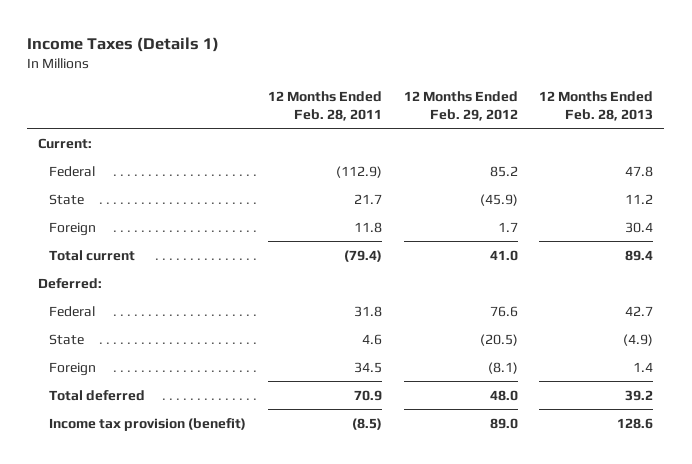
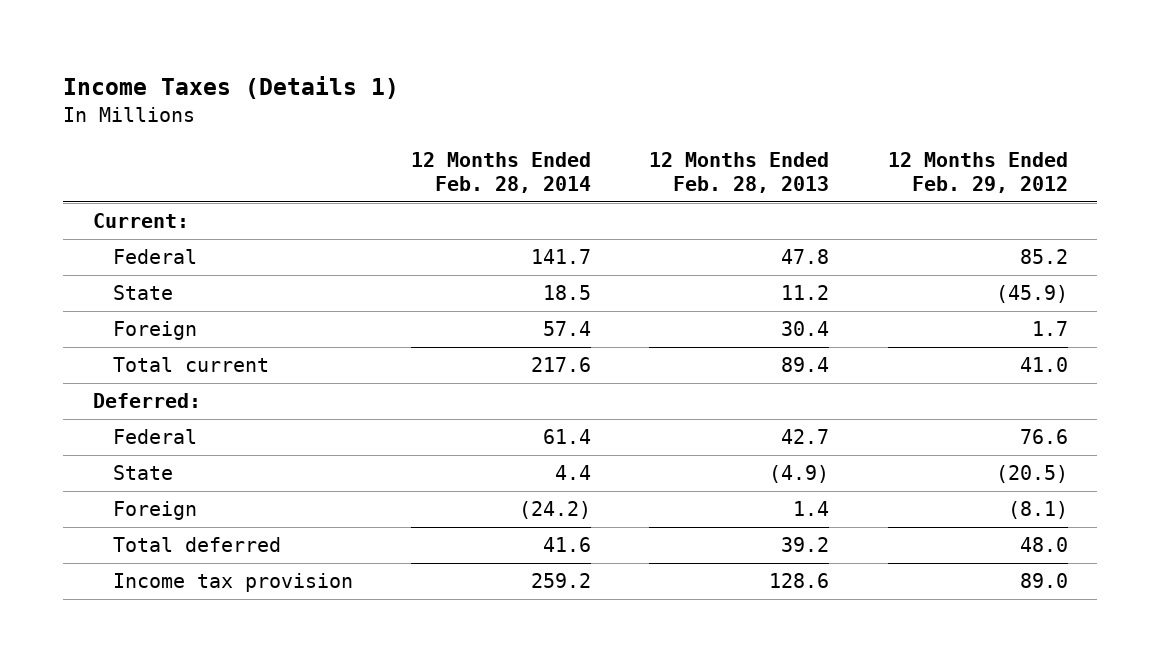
[267,91,382,121] 12 Months Ended Feb. 28, 2011 -> none
none -> [411,152,592,194] 12 Months Ended Feb. 28, 2014
[48,417,246,431] Income tax provision (benefit) -> [112,573,353,593] Income tax provision

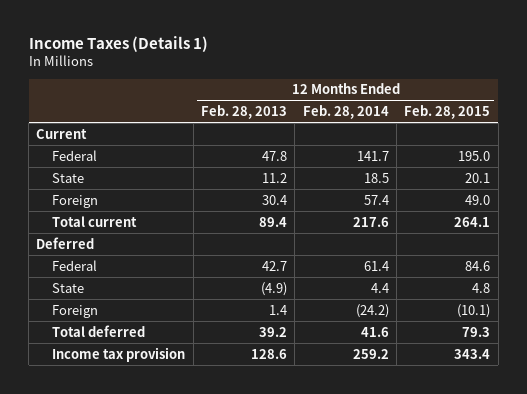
[887,152,1068,194] 12 Months Ended Feb. 29, 2012 -> none
none -> [404,105,491,120] Feb. 28, 2015
[92,213,189,229] Current: -> [36,128,88,139] Current
[92,393,201,409] Deferred: -> [36,236,95,249] Deferred

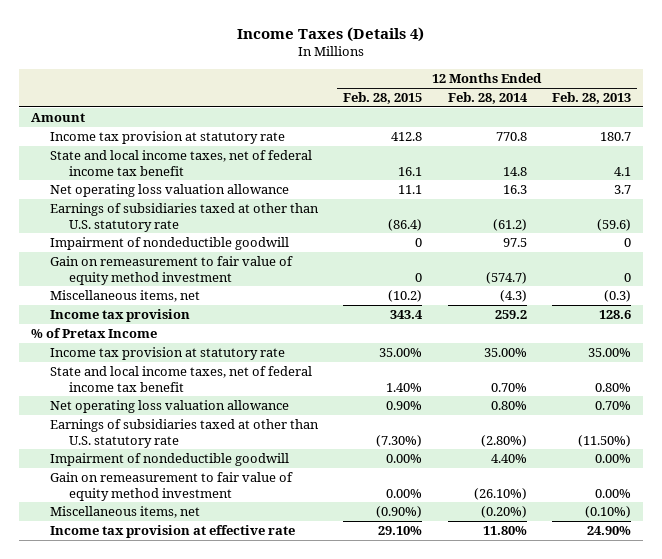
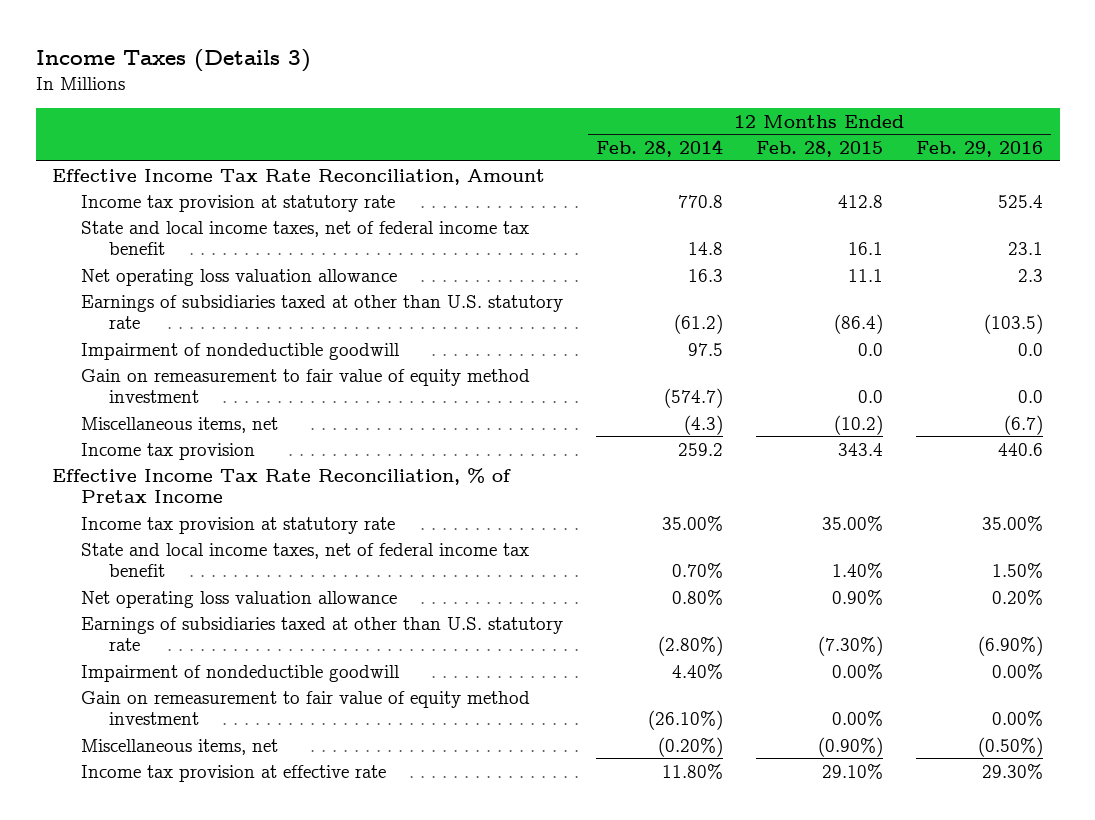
[237,26,425,42] Income Taxes (Details 4) -> [35,48,311,72] Income Taxes (Details 3)
[551,92,631,105] Feb. 28, 2013 -> none
none -> [916,141,1044,158] Feb. 29, 2016
[31,113,86,123] Amount -> [52,168,546,185] Effective Income Tax Rate Reconciliation, Amount
[415,238,423,248] 0 -> [857,342,883,356] 0.0
[415,272,423,282] 0 -> [857,390,883,404] 0.0
[31,328,158,339] % of Pretax Income -> [52,467,512,504] Effective Income Tax Rate Reconciliation, % of Pretax Income

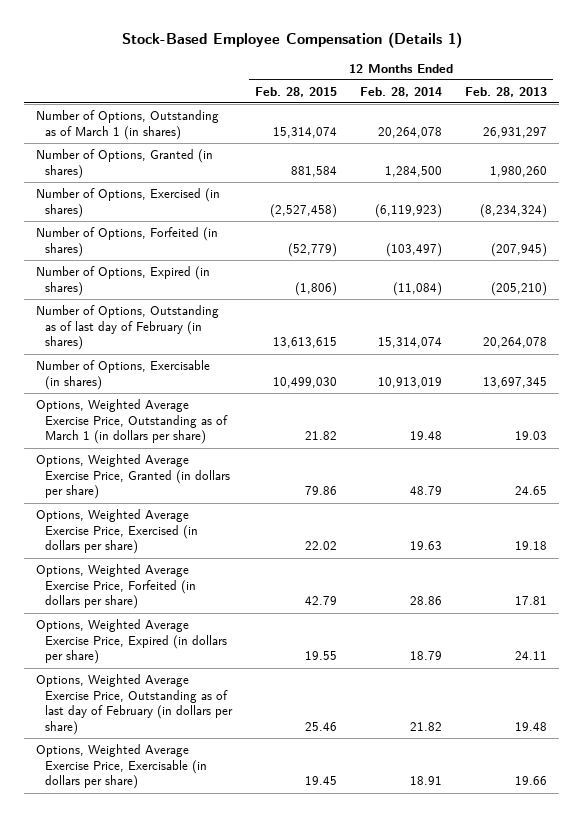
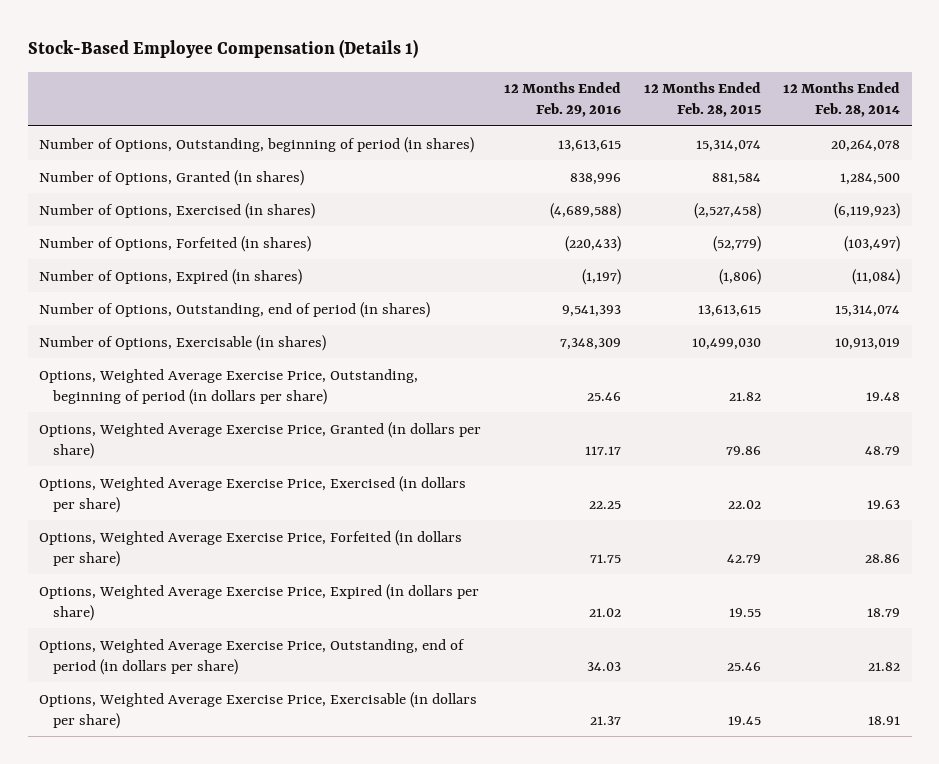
[465,86,548,97] Feb. 28, 2013 -> none
none -> [503,82,621,118] 12 Months Ended Feb. 29, 2016
[35,110,219,140] Number of Options, Outstanding as of March 1 (in shares) -> [39,136,475,153] Number of Options, Outstanding, beginning of period (in shares)
[35,305,219,351] Number of Options, Outstanding as of last day of February (in shares) -> [39,301,431,318] Number of Options, Outstanding, end of period (in shares)
[35,399,228,445] Options, Weighted Average Exercise Price, Outstanding as of March 1 (in dollars per share) -> [39,368,419,405] Options, Weighted Average Exercise Price, Outstanding, beginning of period (in dollars per share)
[35,674,233,736] Options, Weighted Average Exercise Price, Outstanding as of last day of February (in dollars per share) -> [39,638,466,675] Options, Weighted Average Exercise Price, Outstanding, end of period (in dollars per share)

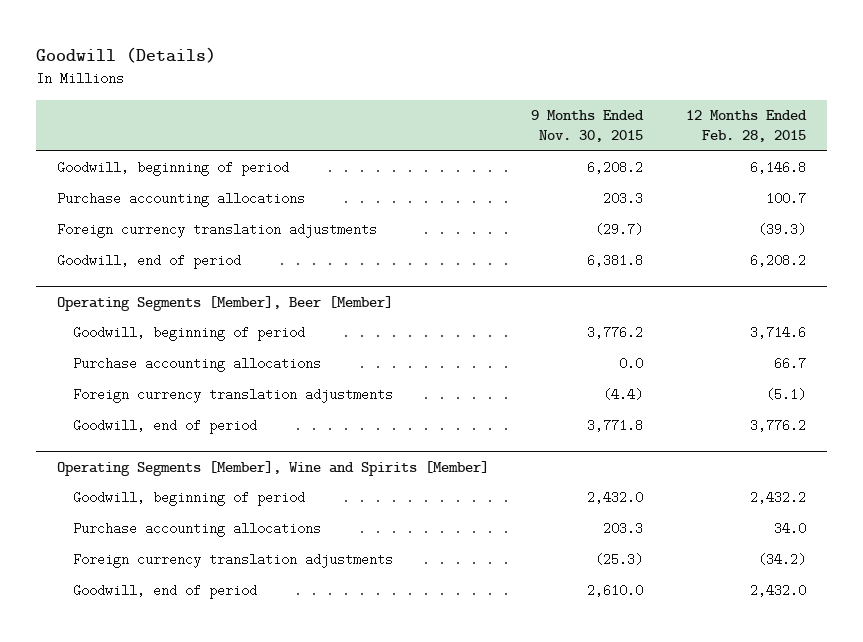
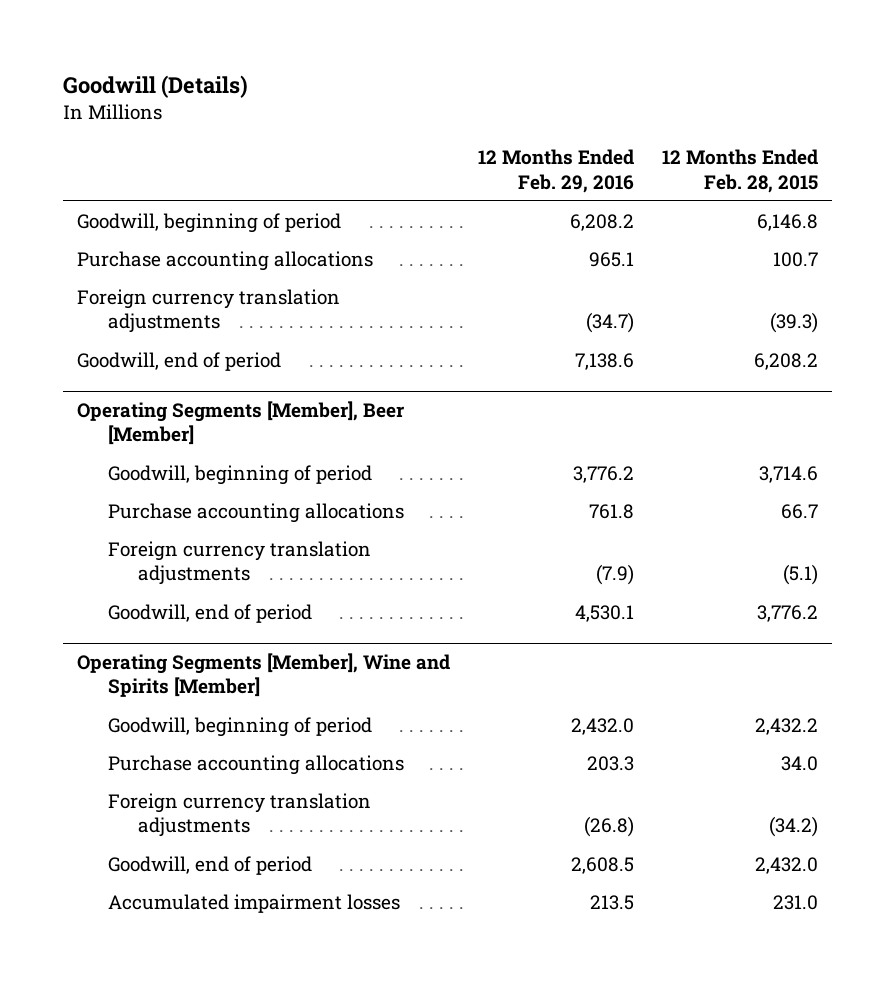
[531,109,645,143] 9 Months Ended Nov. 30, 2015 -> none
none -> [478,149,635,193] 12 Months Ended Feb. 29, 2016
none -> [107,894,400,914] Accumulated impairment losses

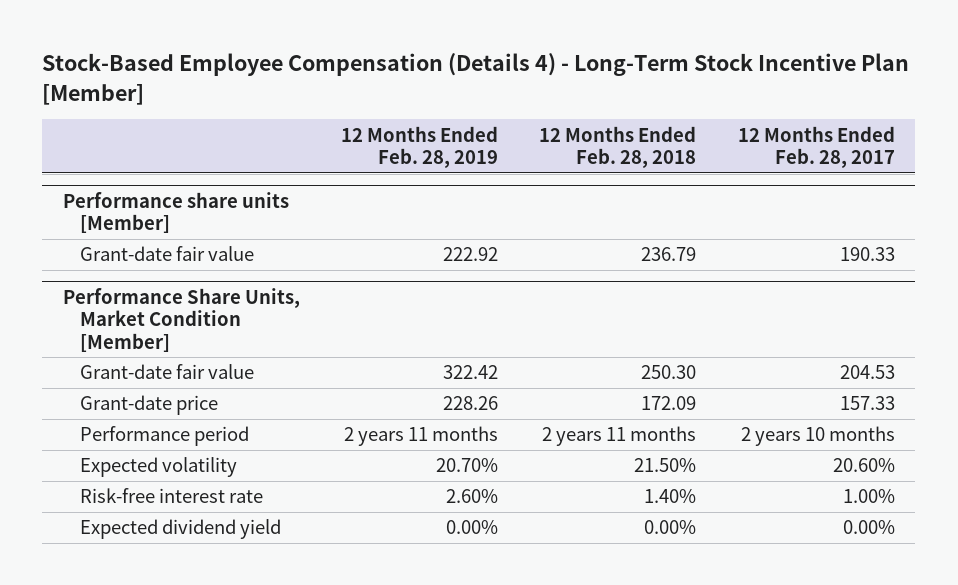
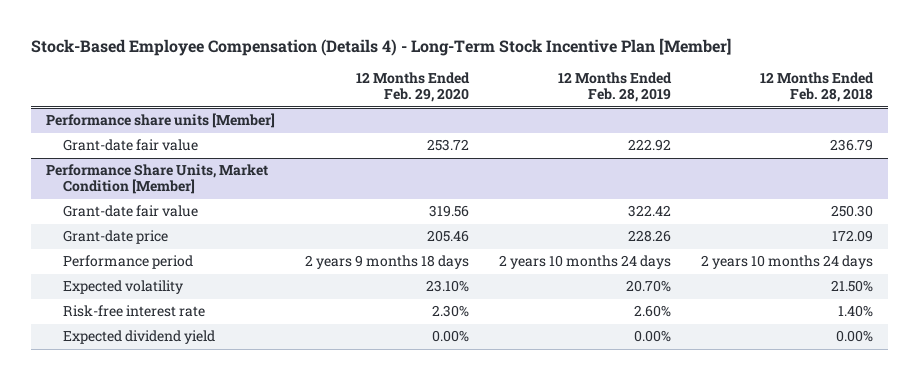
[737,125,895,169] 12 Months Ended Feb. 28, 2017 -> none
none -> [355,72,470,103] 12 Months Ended Feb. 29, 2020
[344,426,499,447] 2 years 11 months -> [498,255,671,270] 2 years 10 months 24 days
[542,426,697,447] 2 years 11 months -> [701,255,874,270] 2 years 10 months 24 days

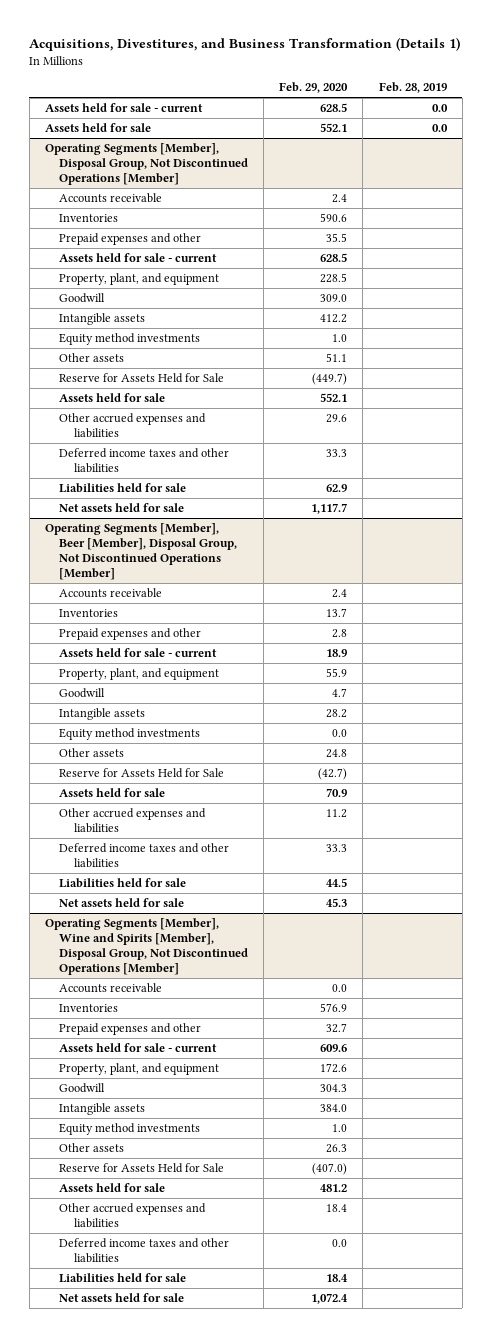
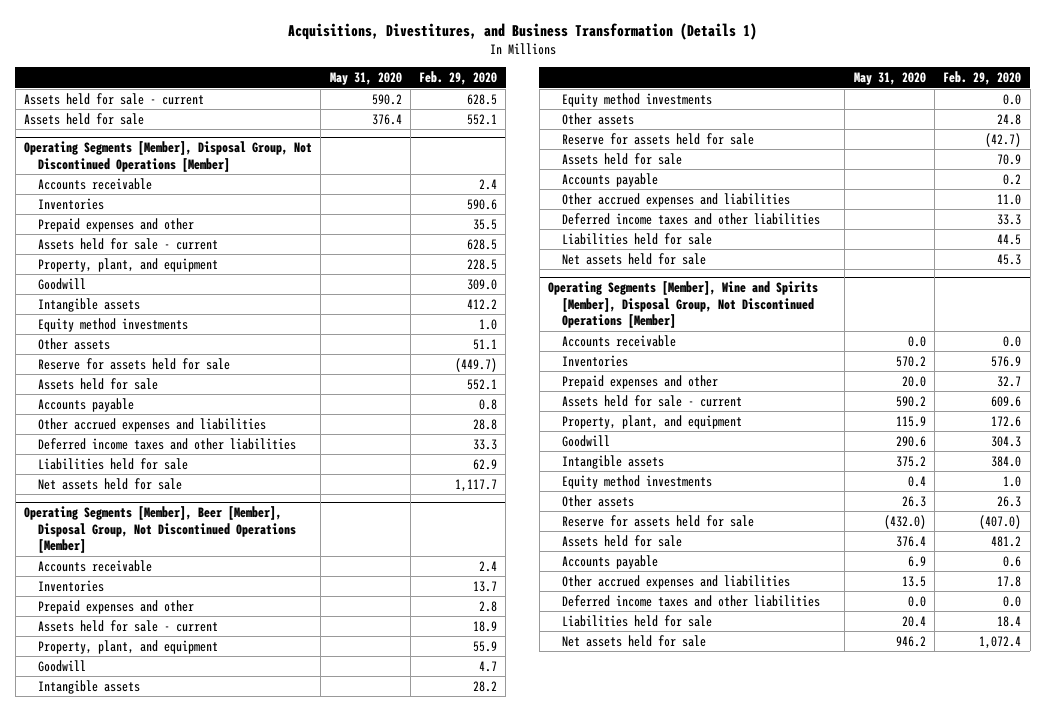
[378,82,447,94] Feb. 28, 2019 -> none
none -> [329,72,402,86] May 31, 2020
[59,372,225,383] Reserve for Assets Held for Sale -> [38,357,231,370] Reserve for assets held for sale
none -> [38,397,135,412] Accounts payable
[326,413,348,423] 29.6 -> [473,418,498,430] 28.8
[59,767,225,778] Reserve for Assets Held for Sale -> [562,132,755,145] Reserve for assets held for sale
none -> [562,172,659,187] Accounts payable
[326,808,348,818] 11.2 -> [997,193,1022,205] 11.0
[59,1162,225,1173] Reserve for Assets Held for Sale -> [562,514,755,527] Reserve for assets held for sale
none -> [562,554,659,569] Accounts payable
[326,1203,348,1212] 18.4 -> [997,575,1022,587] 17.8

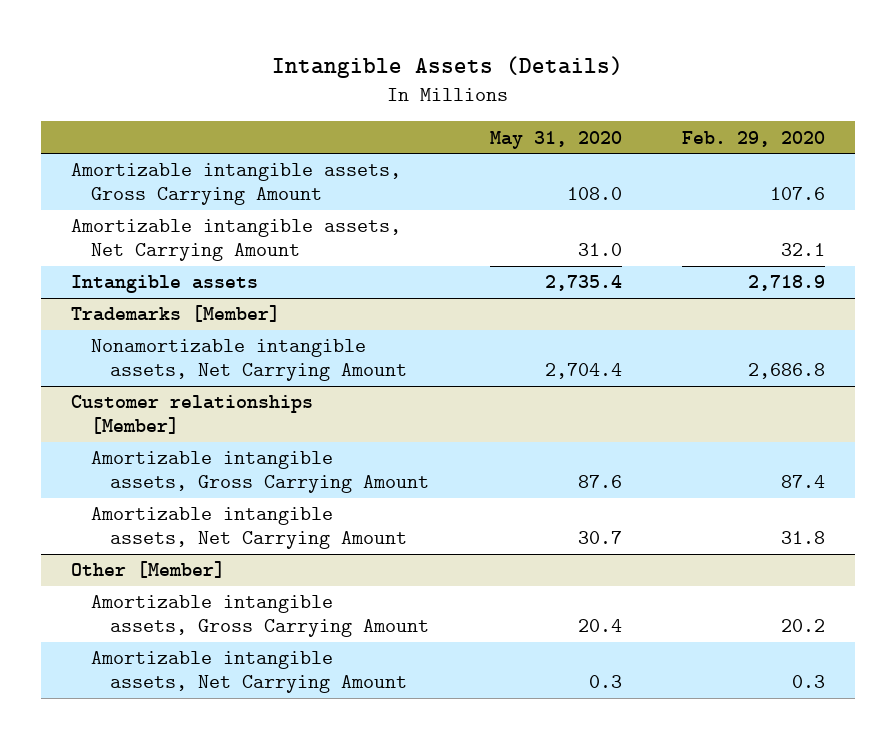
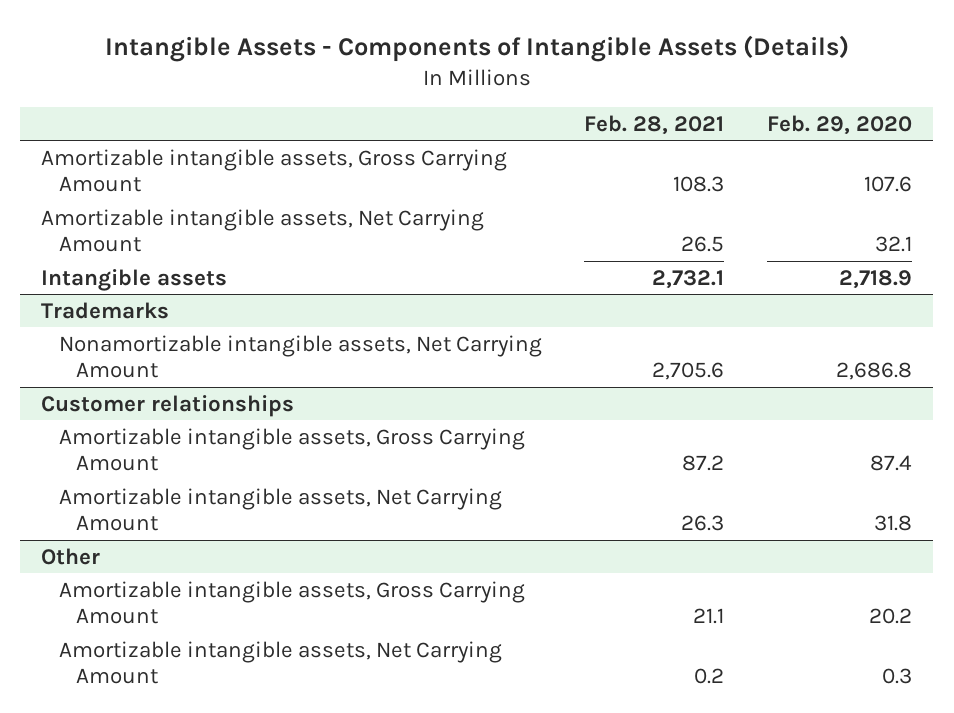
[271,55,623,78] Intangible Assets (Details) -> [104,34,849,62] Intangible Assets - Components of Intangible Assets (Details)
[489,130,622,149] May 31, 2020 -> none
none -> [584,114,725,135] Feb. 28, 2021
[70,305,280,323] Trademarks [Member] -> [41,301,170,319] Trademarks
[70,395,313,435] Customer relationships [Member] -> [41,394,295,417] Customer relationships
[70,561,225,579] Other [Member] -> [41,547,101,565] Other

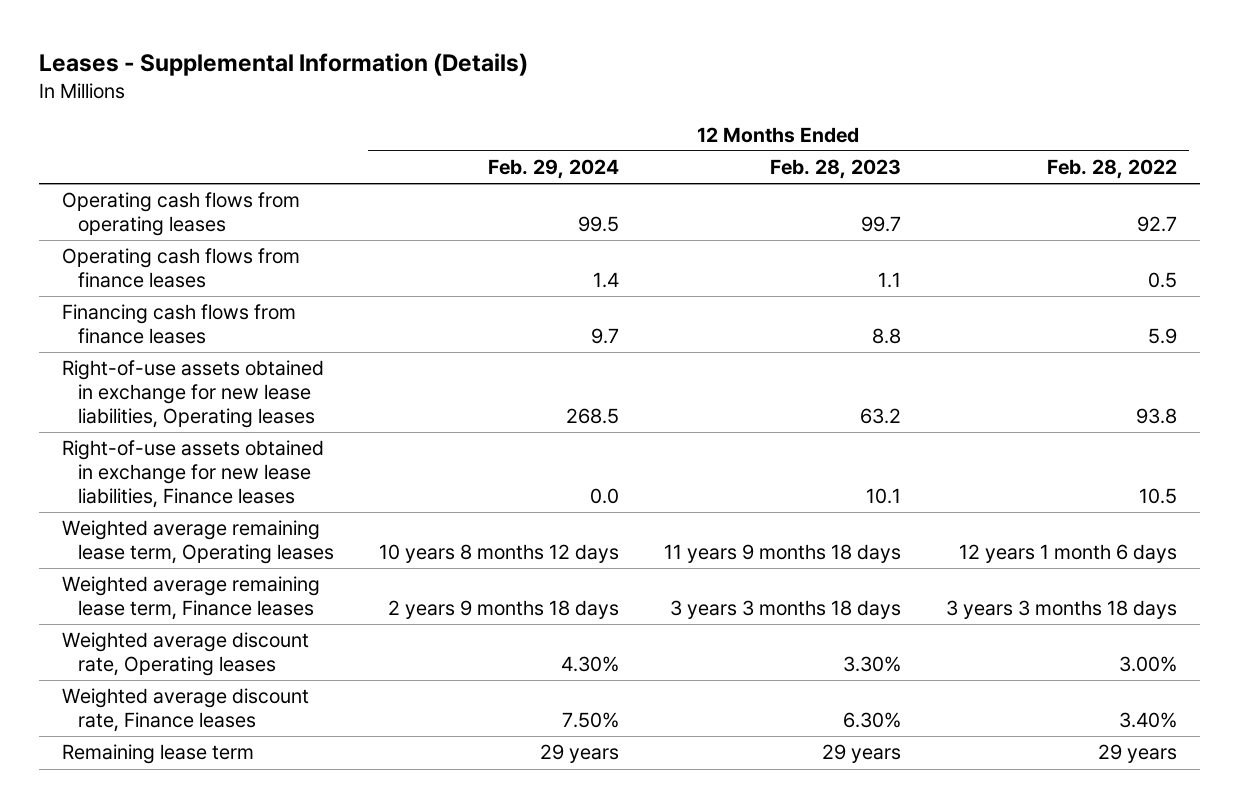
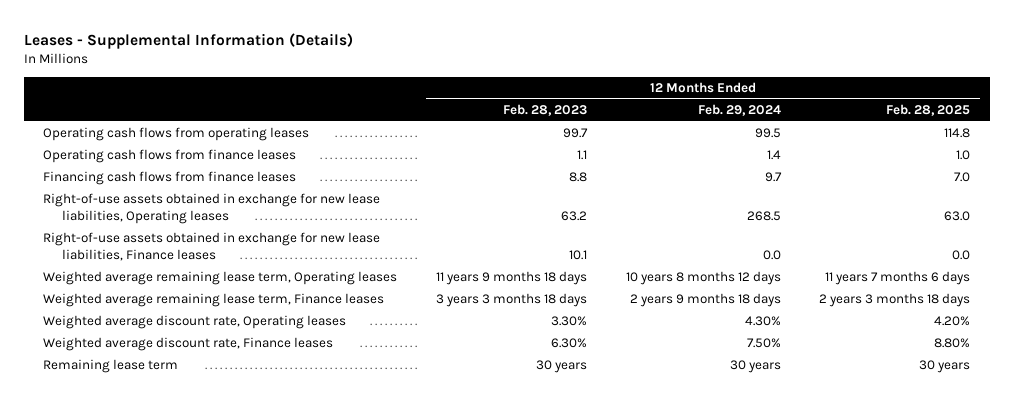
[1047,159,1178,180] Feb. 28, 2022 -> none
none -> [886,104,971,117] Feb. 28, 2025
[539,744,619,764] 29 years -> [729,360,781,374] 30 years
[822,744,902,764] 29 years -> [536,360,588,374] 30 years

